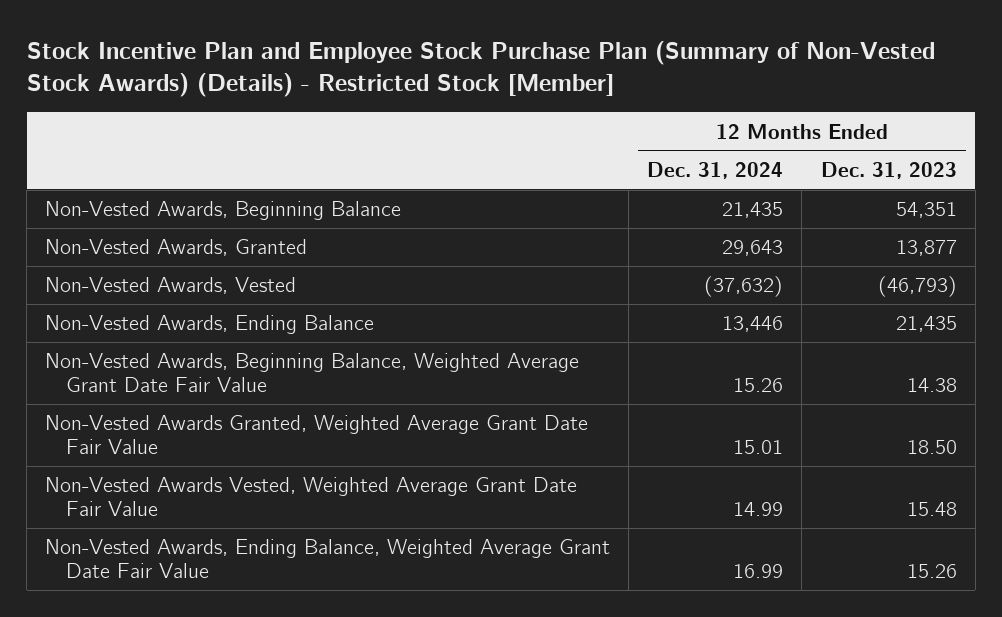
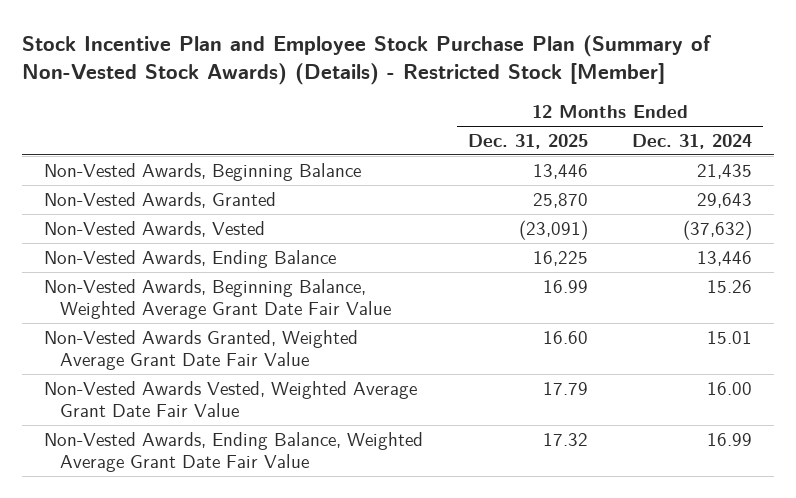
[820,161,957,179] Dec. 31, 2023 -> none
none -> [467,133,588,149] Dec. 31, 2025
[733,502,784,517] 14.99 -> [706,381,752,395] 16.00

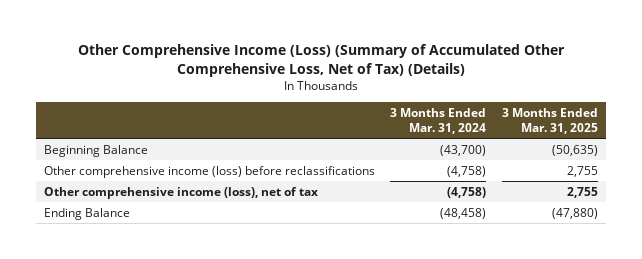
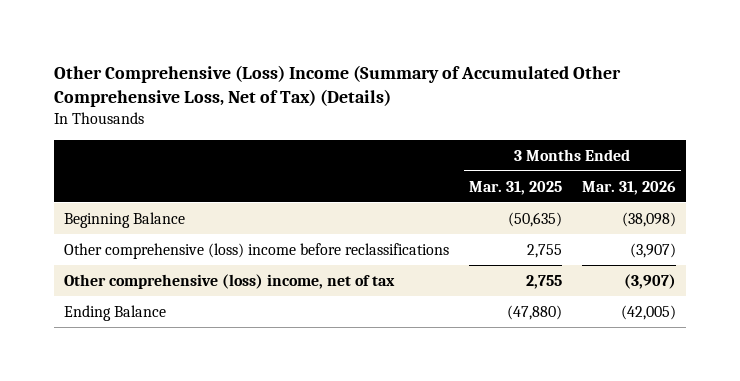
[77,43,565,77] Other Comprehensive Income (Loss) (Summary of Accumulated Other Comprehensive Loss, Net of Tax) (Details) -> [54,64,622,108] Other Comprehensive (Loss) Income (Summary of Accumulated Other Comprehensive Loss, Net of Tax) (Details)
[390,107,487,135] 3 Months Ended Mar. 31, 2024 -> none
none -> [581,180,676,195] Mar. 31, 2026
[43,165,375,178] Other comprehensive income (loss) before reclassifications -> [63,242,449,259] Other comprehensive (loss) income before reclassifications
[43,186,318,199] Other comprehensive income (loss), net of tax -> [63,273,395,289] Other comprehensive (loss) income, net of tax

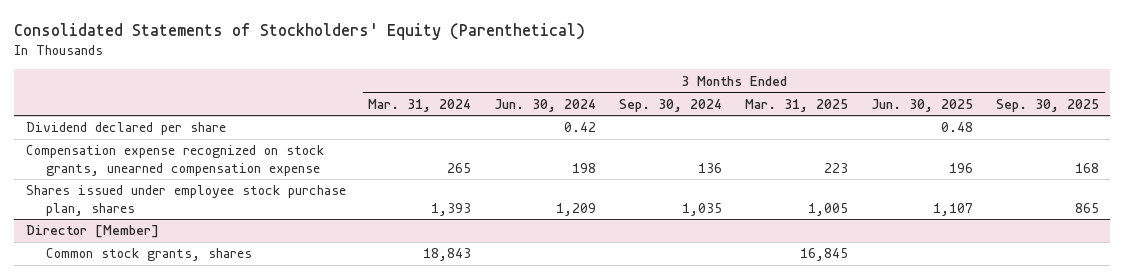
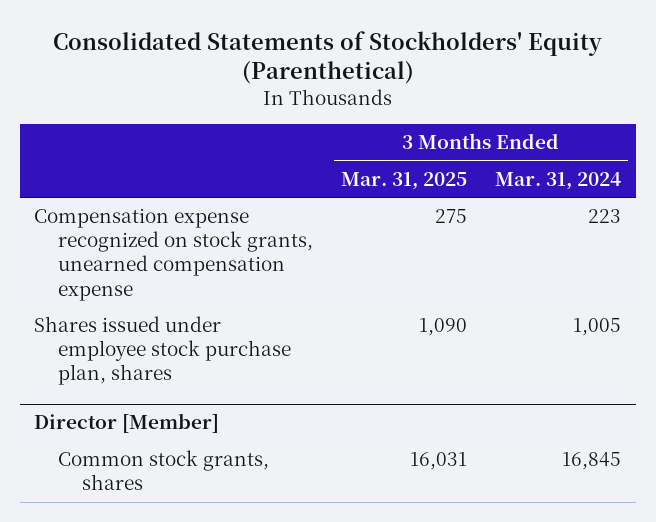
[494,98,597,112] Jun. 30, 2024 -> none
[619,98,723,112] Sep. 30, 2024 -> none
[871,98,974,112] Jun. 30, 2025 -> none
[995,98,1099,112] Sep. 30, 2025 -> none
[25,122,226,136] Dividend declared per share -> none
[447,162,472,173] 265 -> [588,209,622,224] 223
[824,162,849,173] 223 -> [435,209,468,224] 275
[431,202,472,216] 1,393 -> [573,318,622,337] 1,005
[808,202,849,216] 1,005 -> [419,318,468,337] 1,090
[423,248,472,262] 18,843 -> [562,452,622,471] 16,845
[800,248,849,262] 16,845 -> [410,452,468,471] 16,031

